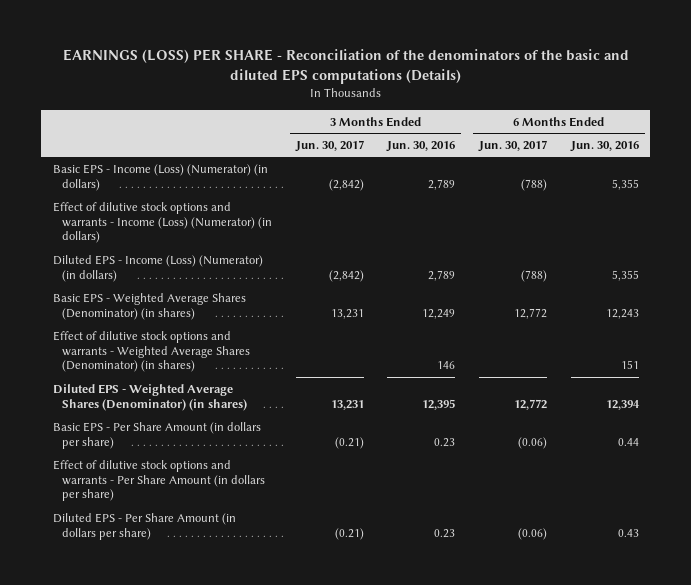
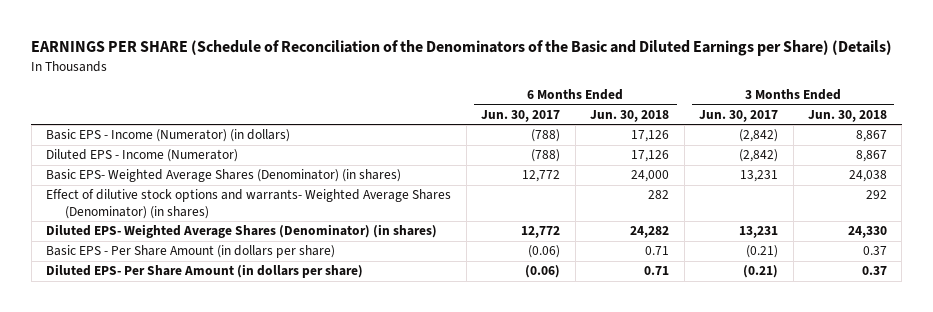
[62,49,629,85] EARNINGS (LOSS) PER SHARE - Reconciliation of the denominators of the basic and diluted EPS computations (Details) -> [31,40,893,57] EARNINGS PER SHARE (Schedule of Reconciliation of the Denominators of the Basic and Diluted Earnings per Share) (Details)
[386,140,456,152] Jun. 30, 2016 -> none
[569,140,639,152] Jun. 30, 2016 -> none
none -> [590,109,670,122] Jun. 30, 2018
none -> [808,109,888,122] Jun. 30, 2018
[52,201,273,244] Effect of dilutive stock options and warrants - Income (Loss) (Numerator) (in dollars) -> none
[52,163,268,191] Basic EPS - Income (Loss) (Numerator) (in dollars) -> [46,129,291,143] Basic EPS - Income (Numerator) (in dollars)
[52,254,263,282] Diluted EPS - Income (Loss) (Numerator) (in dollars) -> [46,149,239,163] Diluted EPS - Income (Numerator)
[52,292,246,320] Basic EPS - Weighted Average Shares (Denominator) (in shares) -> [46,169,402,183] Basic EPS- Weighted Average Shares (Denominator) (in shares)
[52,330,251,373] Effect of dilutive stock options and warrants - Weighted Average Shares (Denominator) (in shares) -> [46,189,452,219] Effect of dilutive stock options and warrants- Weighted Average Shares (Denominator) (in shares)
[52,383,248,411] Diluted EPS - Weighted Average Shares (Denominator) (in shares) -> [46,224,438,239] Diluted EPS- Weighted Average Shares (Denominator) (in shares)
[52,459,266,502] Effect of dilutive stock options and warrants - Per Share Amount (in dollars per share) -> none
[52,512,236,540] Diluted EPS - Per Share Amount (in dollars per share) -> [46,264,364,279] Diluted EPS- Per Share Amount (in dollars per share)

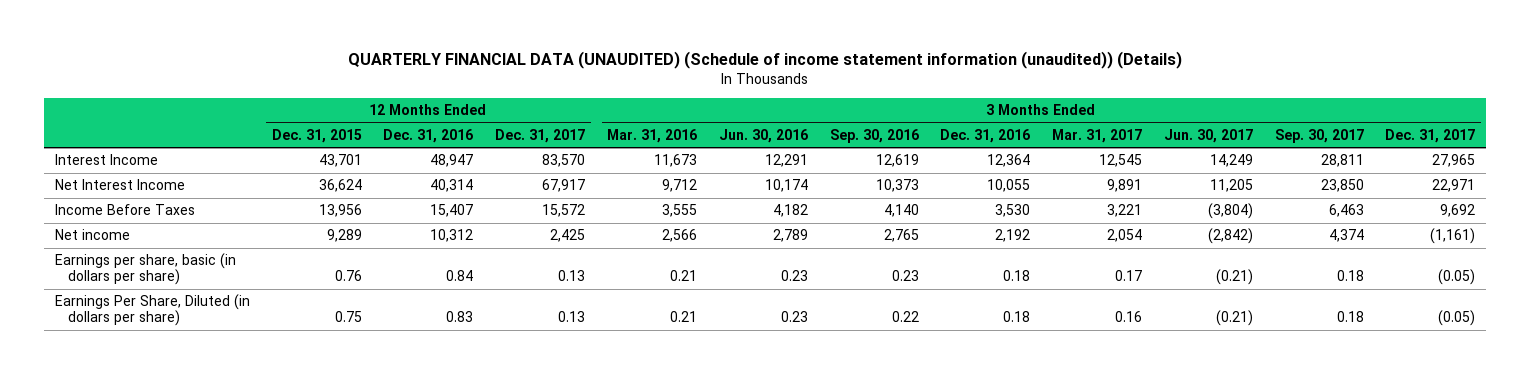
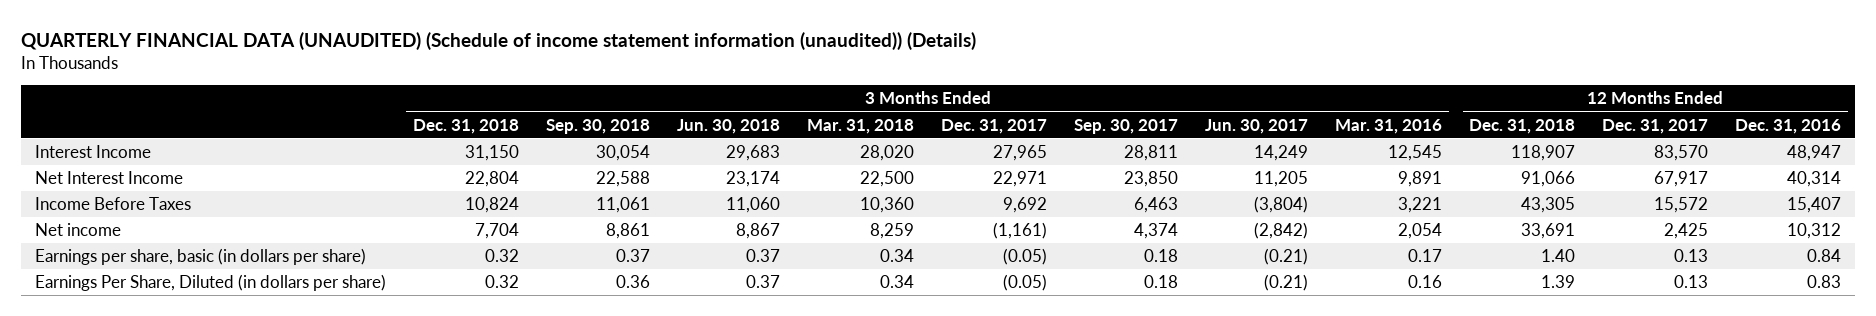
[271,128,362,143] Dec. 31, 2015 -> none
[718,128,808,143] Jun. 30, 2016 -> none
[829,128,919,143] Sep. 30, 2016 -> none
[940,128,1031,143] Dec. 31, 2016 -> none
[1052,128,1143,143] Mar. 31, 2017 -> none
none -> [412,118,519,134] Dec. 31, 2018
none -> [545,118,650,134] Sep. 30, 2018
none -> [676,118,780,134] Jun. 30, 2018
none -> [806,118,914,134] Mar. 31, 2018
none -> [1469,118,1576,134] Dec. 31, 2018
[653,154,697,168] 11,673 -> [1388,145,1443,162] 12,545
[661,179,697,193] 9,712 -> [1398,171,1443,188] 9,891
[661,204,697,218] 3,555 -> [1398,197,1443,214] 3,221
[661,229,697,243] 2,566 -> [1398,223,1443,240] 2,054
[669,270,697,282] 0.21 -> [1408,249,1443,263] 0.17
[669,311,697,323] 0.21 -> [1408,275,1443,289] 0.16

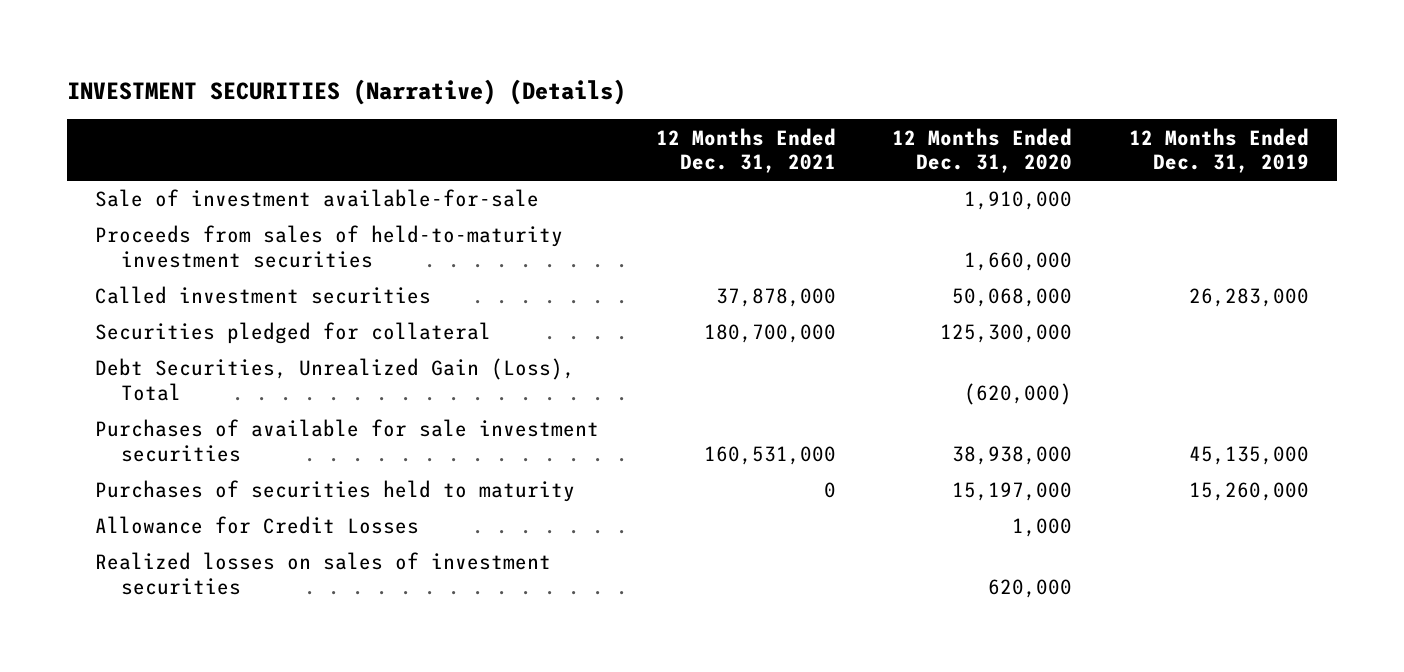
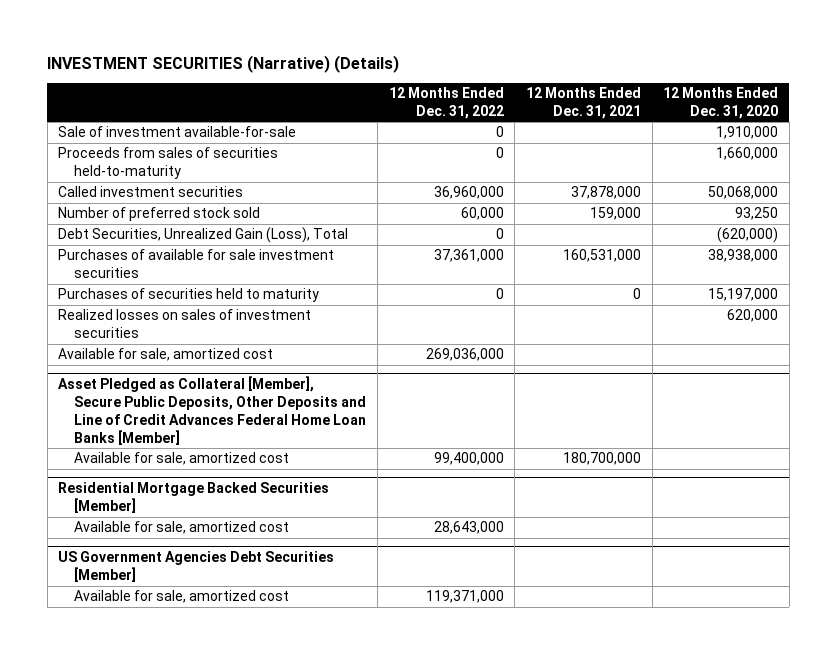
[1128,127,1309,174] 12 Months Ended Dec. 31, 2019 -> none
none -> [388,87,504,119] 12 Months Ended Dec. 31, 2022
[95,225,564,268] Proceeds from sales of held-to-maturity investment securities -> [58,147,279,180] Proceeds from sales of securities held-to-maturity
[95,322,492,345] Securities pledged for collateral -> none
none -> [58,207,261,222] Number of preferred stock sold
[95,516,420,535] Allowance for Credit Losses -> none
none -> [58,348,274,362] Available for sale, amortized cost
none -> [58,376,367,445] Asset Pledged as Collateral [Member], Secure Public Deposits, Other Deposits and Line of Credit Advances Federal Home Loan Banks [Member]
none -> [74,452,290,466] Available for sale, amortized cost
none -> [58,482,330,514] Residential Mortgage Backed Securities [Member]
none -> [74,521,290,535] Available for sale, amortized cost
none -> [58,551,335,583] US Government Agencies Debt Securities [Member]
none -> [74,590,290,604] Available for sale, amortized cost

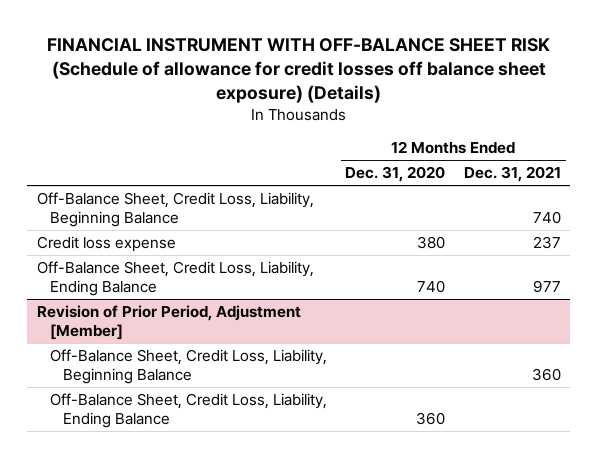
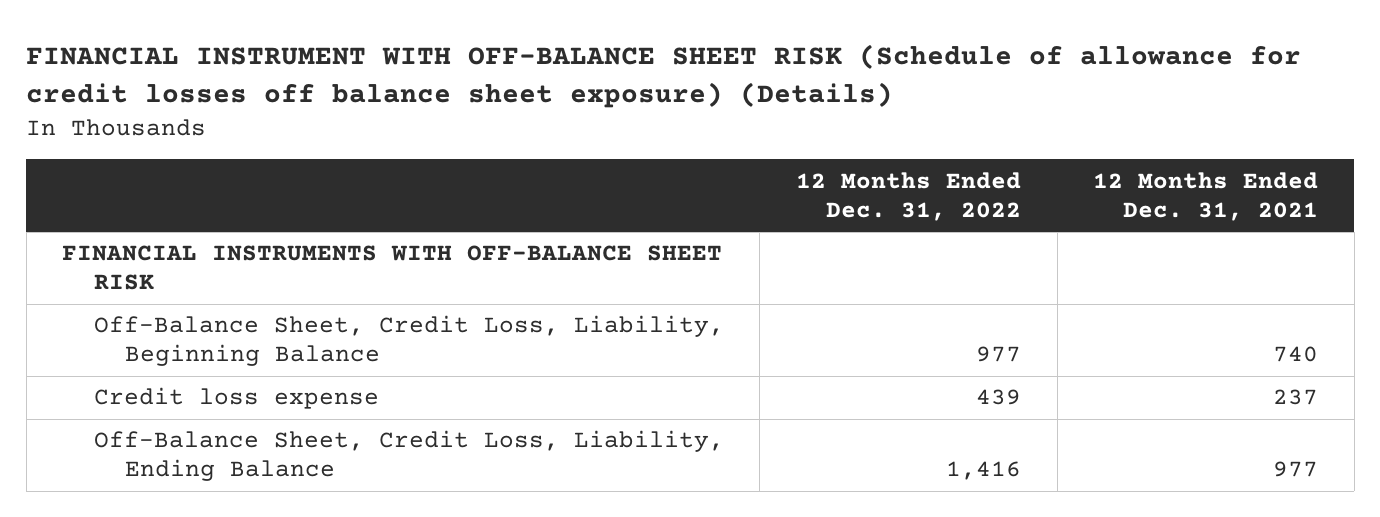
[345,166,446,183] Dec. 31, 2020 -> none
none -> [795,171,1021,221] 12 Months Ended Dec. 31, 2022
none -> [62,245,723,291] FINANCIAL INSTRUMENTS WITH OFF-BALANCE SHEET RISK
[36,304,301,341] Revision of Prior Period, Adjustment [Member] -> none
[49,348,327,385] Off-Balance Sheet, Credit Loss, Liability, Beginning Balance -> none
[49,392,327,429] Off-Balance Sheet, Credit Loss, Liability, Ending Balance -> none

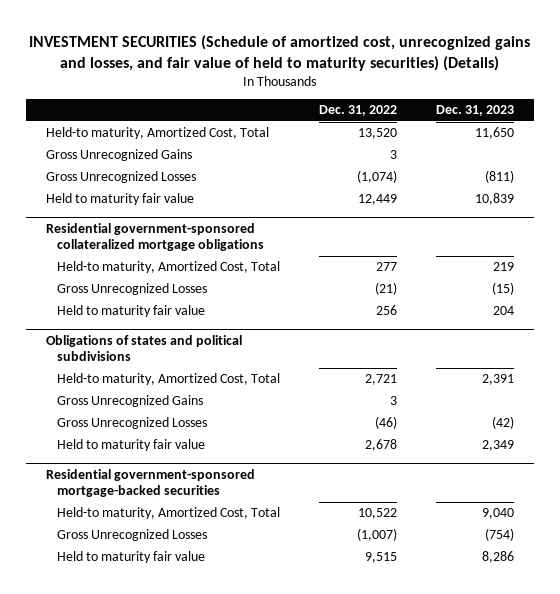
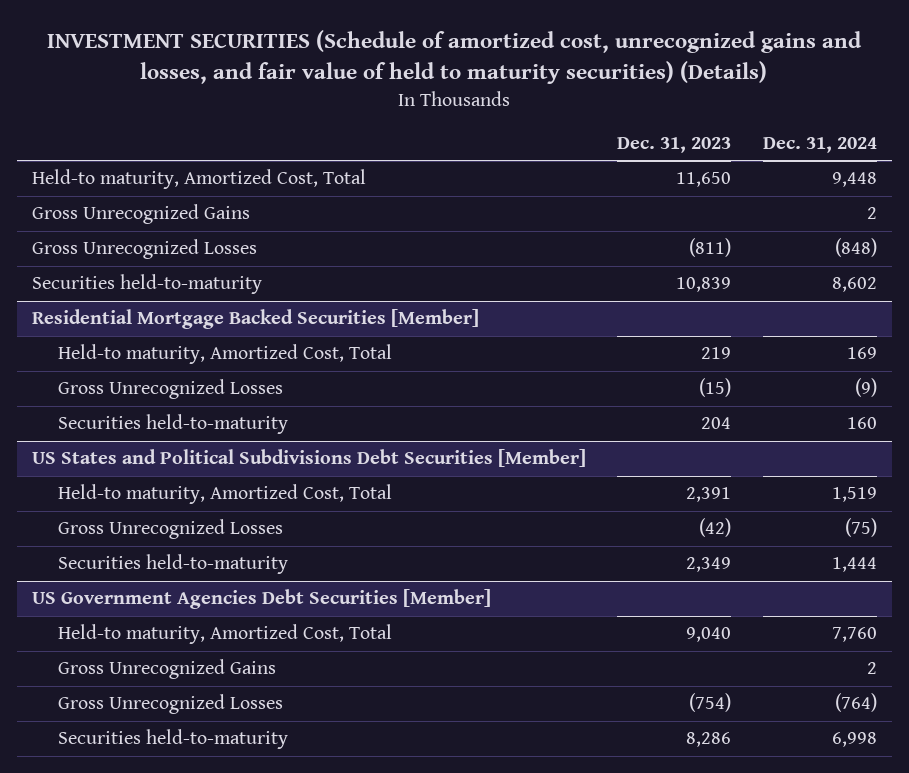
[319,105,398,117] Dec. 31, 2022 -> none
none -> [762,136,877,153] Dec. 31, 2024
[45,193,194,206] Held to maturity fair value -> [32,274,263,295] Securities held-to-maturity
[45,223,264,252] Residential government-sponsored collateralized mortgage obligations -> [32,309,480,330] Residential Mortgage Backed Securities [Member]
[56,305,205,318] Held to maturity fair value -> [58,414,289,435] Securities held-to-maturity
[45,335,242,362] Obligations of states and political subdivisions -> [32,449,587,468] US States and Political Subdivisions Debt Securities [Member]
[56,395,203,408] Gross Unrecognized Gains -> none
[56,439,205,452] Held to maturity fair value -> [58,554,289,575] Securities held-to-maturity
[45,469,255,498] Residential government-sponsored mortgage-backed securities -> [32,589,492,610] US Government Agencies Debt Securities [Member]
none -> [58,659,277,680] Gross Unrecognized Gains
[56,551,205,564] Held to maturity fair value -> [58,729,289,750] Securities held-to-maturity

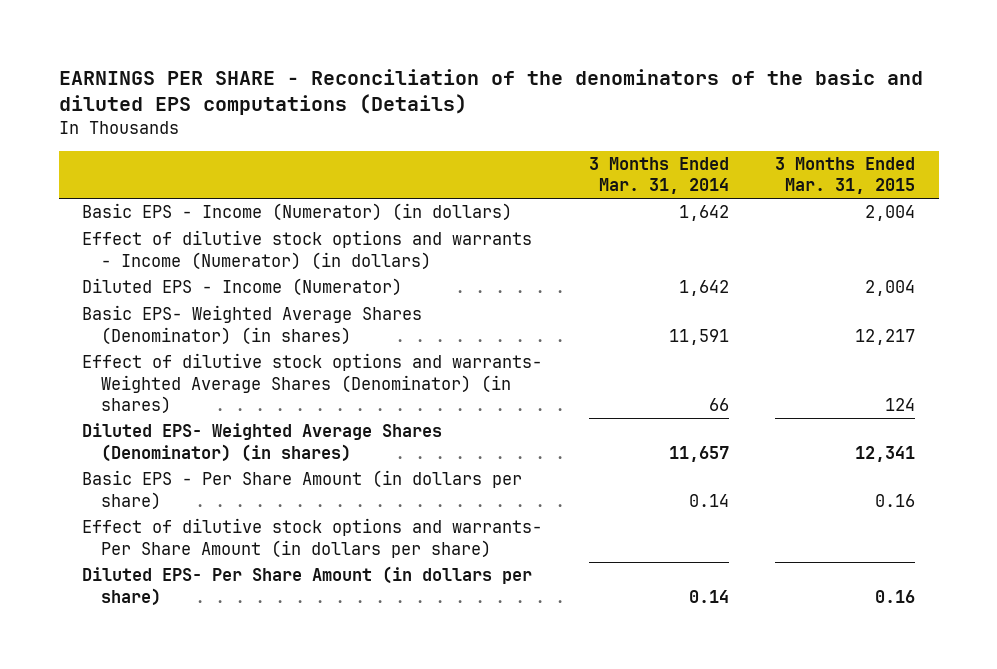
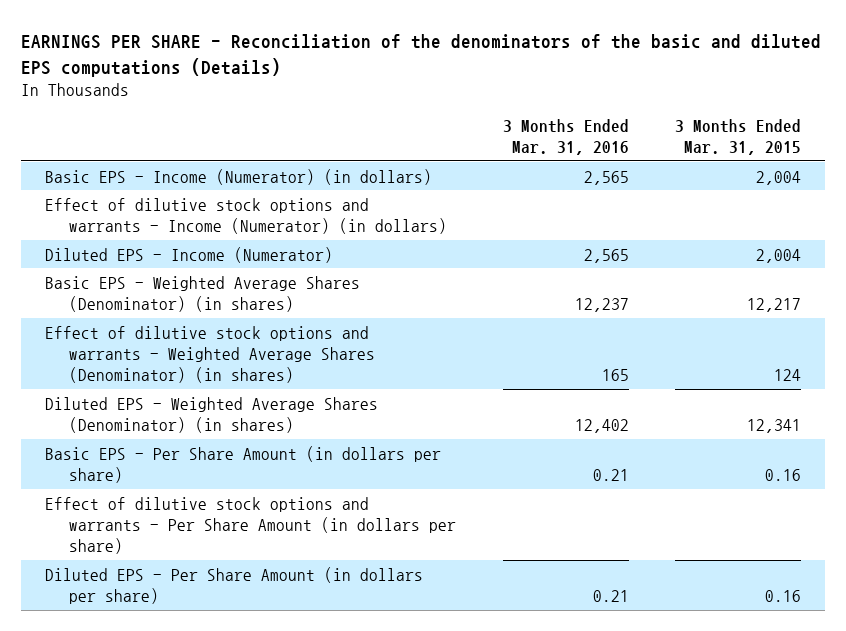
[588,157,729,195] 3 Months Ended Mar. 31, 2014 -> none
none -> [502,118,629,156] 3 Months Ended Mar. 31, 2016
[81,305,422,345] Basic EPS- Weighted Average Shares (Denominator) (in shares) -> [44,275,360,312] Basic EPS - Weighted Average Shares (Denominator) (in shares)
[81,353,542,414] Effect of dilutive stock options and warrants- Weighted Average Shares (Denominator) (in shares) -> [44,325,375,383] Effect of dilutive stock options and warrants - Weighted Average Shares (Denominator) (in shares)
[81,423,442,462] Diluted EPS- Weighted Average Shares (Denominator) (in shares) -> [44,396,378,433] Diluted EPS - Weighted Average Shares (Denominator) (in shares)
[81,518,542,558] Effect of dilutive stock options and warrants- Per Share Amount (in dollars per share) -> [44,496,456,554] Effect of dilutive stock options and warrants - Per Share Amount (in dollars per share)
[81,566,532,606] Diluted EPS- Per Share Amount (in dollars per share) -> [44,566,423,604] Diluted EPS - Per Share Amount (in dollars per share)

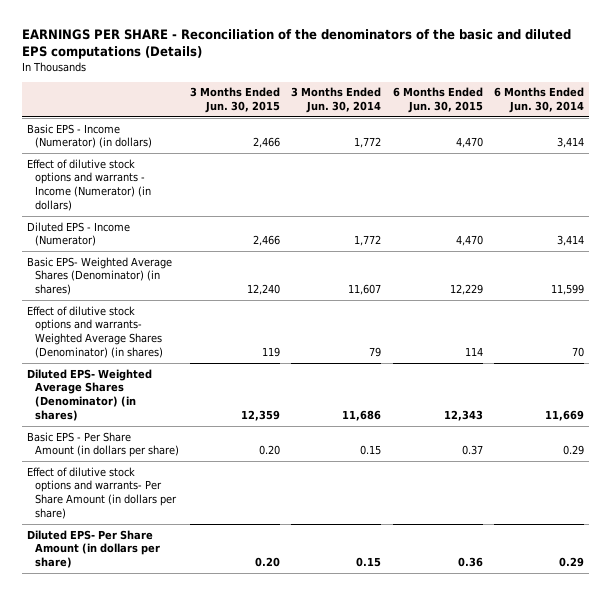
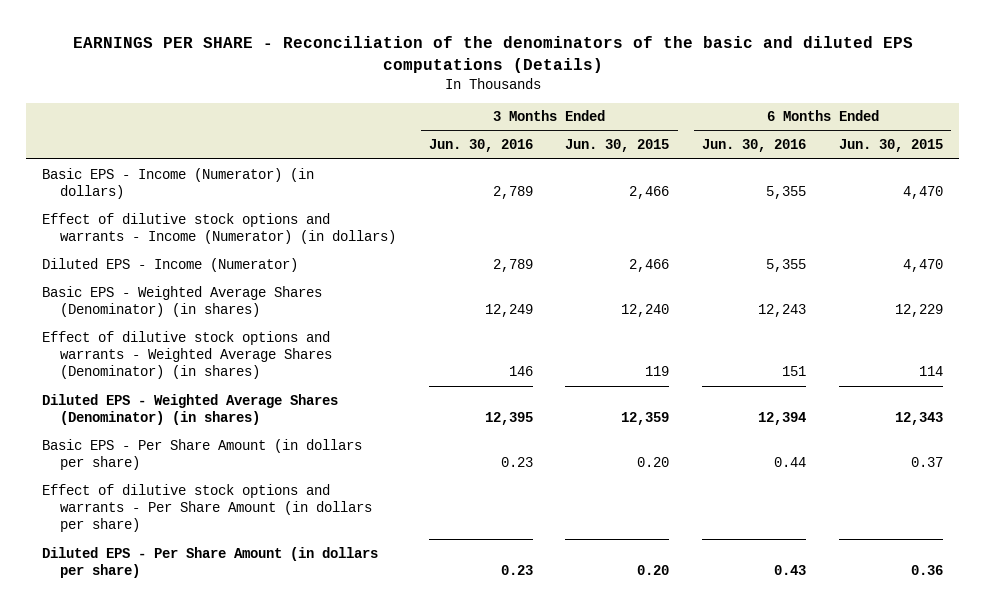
[291,87,382,114] 3 Months Ended Jun. 30, 2014 -> none
[493,87,584,114] 6 Months Ended Jun. 30, 2014 -> none
none -> [428,139,533,153] Jun. 30, 2016
none -> [702,139,807,153] Jun. 30, 2016
[27,256,173,296] Basic EPS- Weighted Average Shares (Denominator) (in shares) -> [42,285,323,318] Basic EPS - Weighted Average Shares (Denominator) (in shares)
[27,305,163,359] Effect of dilutive stock options and warrants- Weighted Average Shares (Denominator) (in shares) -> [42,330,333,380] Effect of dilutive stock options and warrants - Weighted Average Shares (Denominator) (in shares)
[27,368,153,422] Diluted EPS- Weighted Average Shares (Denominator) (in shares) -> [42,393,339,426] Diluted EPS - Weighted Average Shares (Denominator) (in shares)
[27,466,177,520] Effect of dilutive stock options and warrants- Per Share Amount (in dollars per share) -> [42,483,373,533] Effect of dilutive stock options and warrants - Per Share Amount (in dollars per share)
[27,529,160,569] Diluted EPS- Per Share Amount (in dollars per share) -> [42,546,379,579] Diluted EPS - Per Share Amount (in dollars per share)

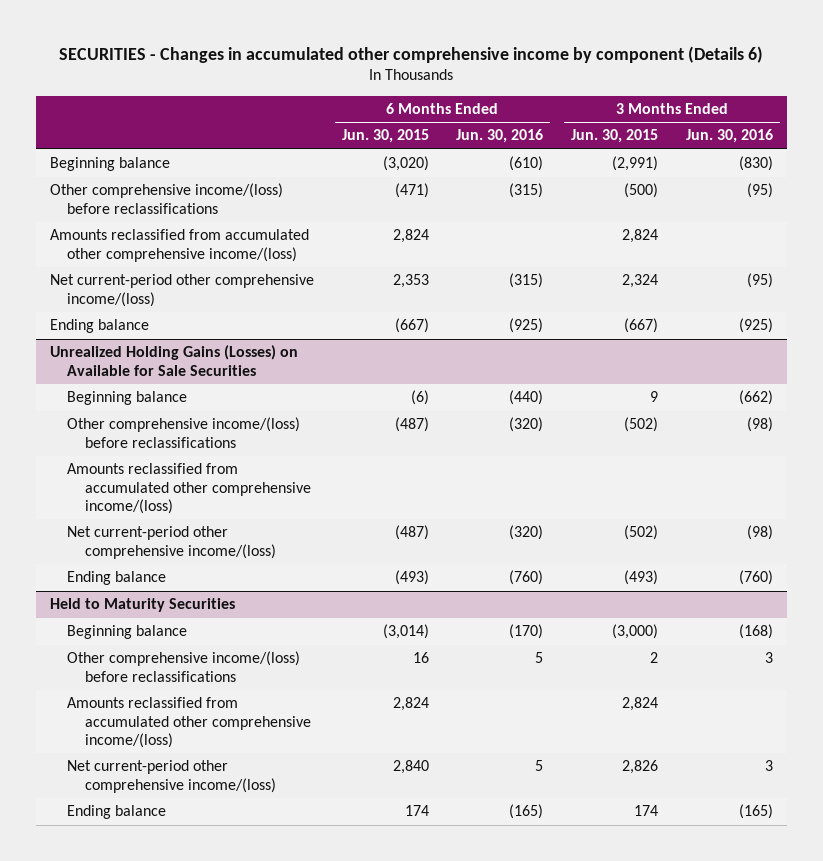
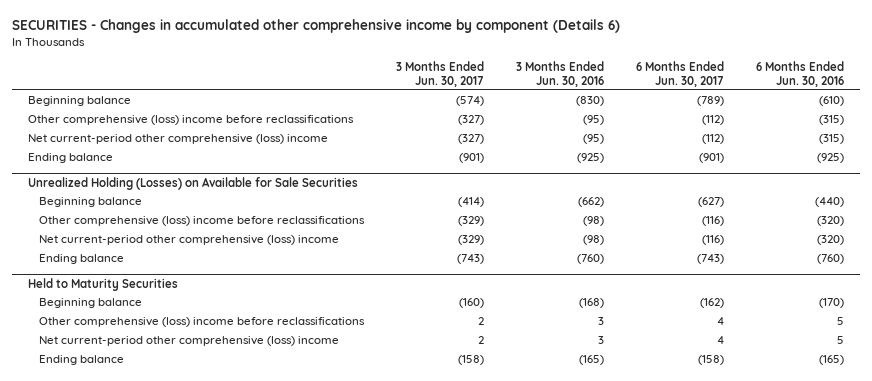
[341,129,429,144] Jun. 30, 2015 -> none
[571,129,659,144] Jun. 30, 2015 -> none
none -> [395,61,484,87] 3 Months Ended Jun. 30, 2017
none -> [635,61,724,87] 6 Months Ended Jun. 30, 2017
[49,229,309,262] Amounts reclassified from accumulated other comprehensive income/(loss) -> none
[49,183,283,214] Other comprehensive income/(loss) before reclassifications -> [28,115,355,126] Other comprehensive (loss) income before reclassifications
[49,274,314,307] Net current-period other comprehensive income/(loss) -> [28,134,329,145] Net current-period other comprehensive (loss) income
[49,345,298,376] Unrealized Holding Gains (Losses) on Available for Sale Securities -> [28,177,359,191] Unrealized Holding (Losses) on Available for Sale Securities
[67,463,312,515] Amounts reclassified from accumulated other comprehensive income/(loss) -> none
[67,417,301,448] Other comprehensive income/(loss) before reclassifications -> [38,216,365,227] Other comprehensive (loss) income before reclassifications
[67,526,277,559] Net current-period other comprehensive income/(loss) -> [38,235,339,246] Net current-period other comprehensive (loss) income
[67,697,312,749] Amounts reclassified from accumulated other comprehensive income/(loss) -> none
[67,651,301,682] Other comprehensive income/(loss) before reclassifications -> [38,317,365,328] Other comprehensive (loss) income before reclassifications
[67,760,277,793] Net current-period other comprehensive income/(loss) -> [38,336,339,347] Net current-period other comprehensive (loss) income

